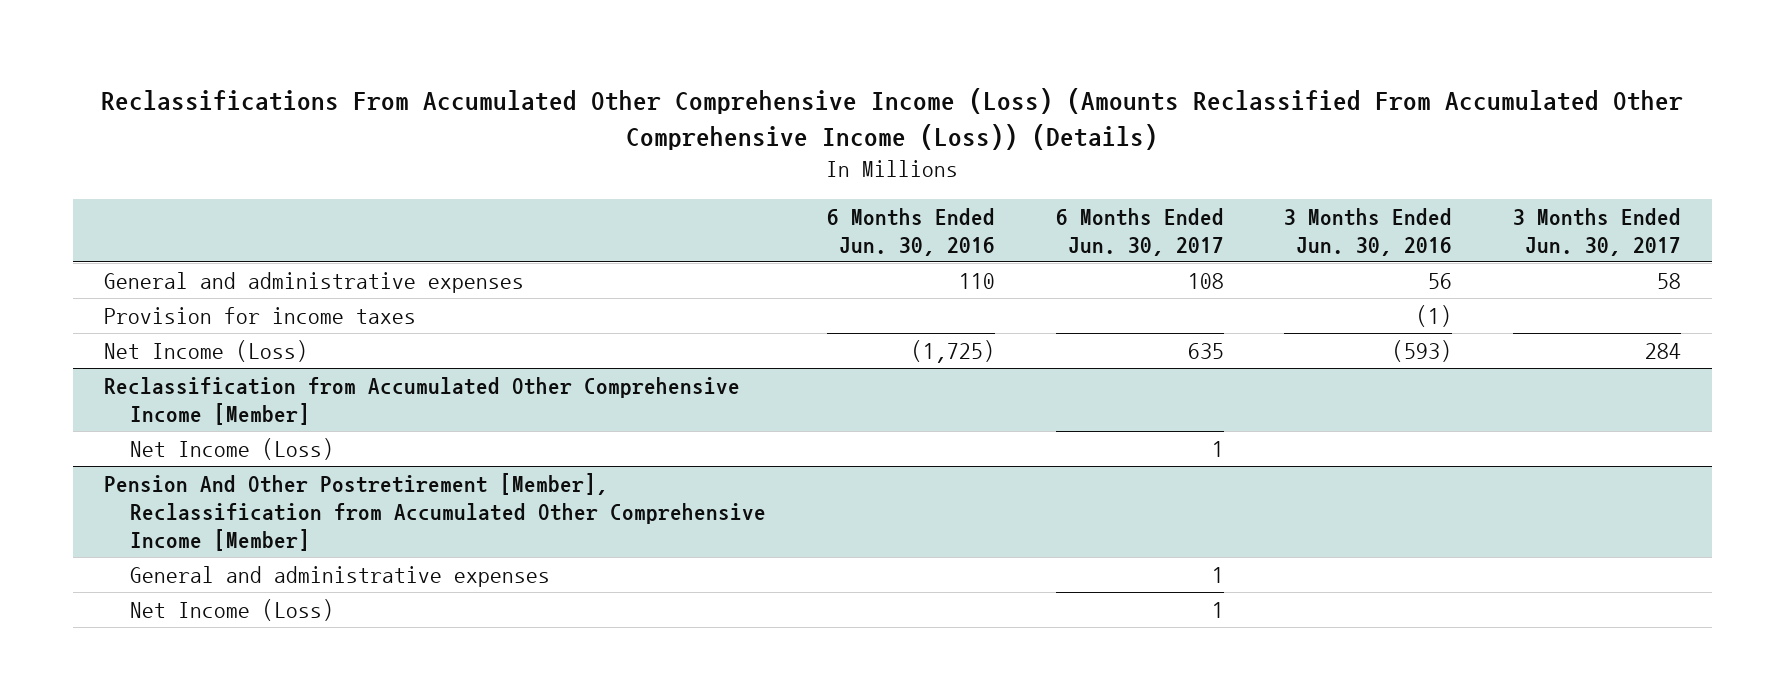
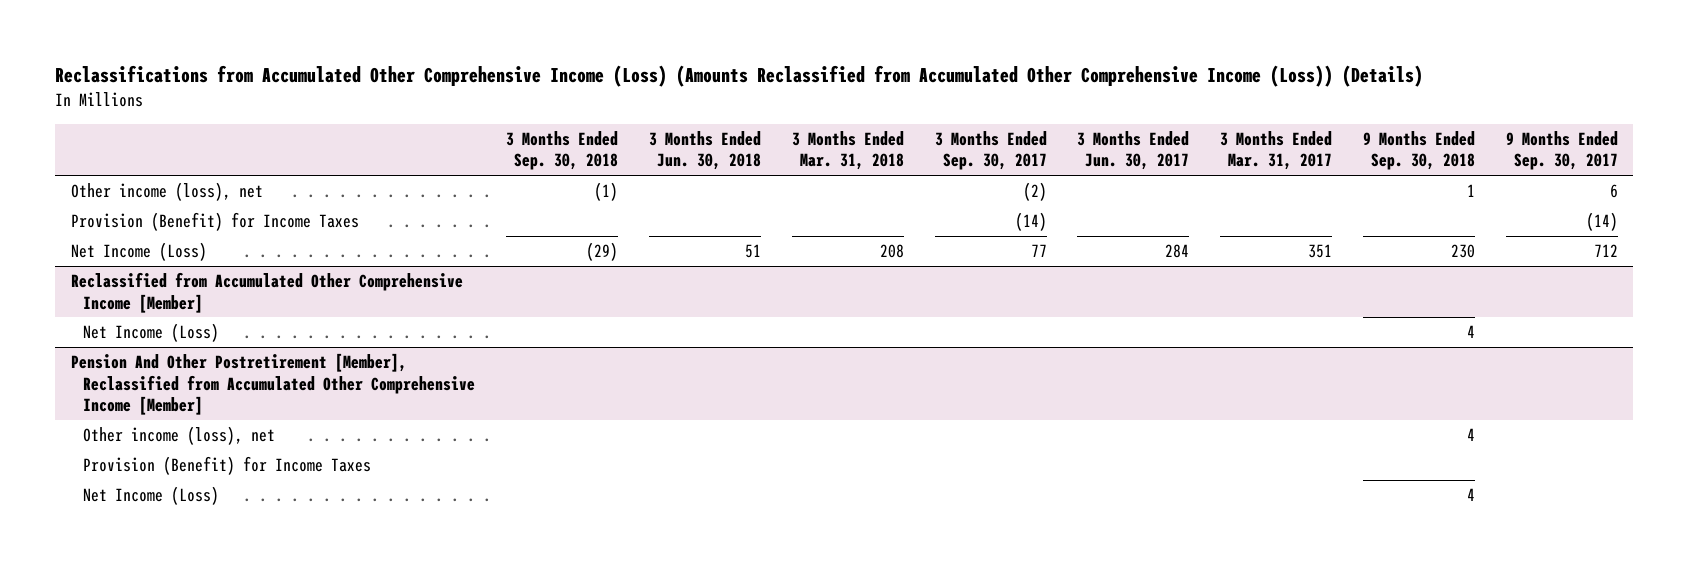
[101,87,1684,150] Reclassifications From Accumulated Other Comprehensive Income (Loss) (Amounts Reclassified From Accumulated Other Comprehensive Income (Loss)) (Details) -> [55,65,1424,88] Reclassifications from Accumulated Other Comprehensive Income (Loss) (Amounts Reclassified from Accumulated Other Comprehensive Income (Loss)) (Details)
[826,207,995,256] 6 Months Ended Jun. 30, 2016 -> none
[1055,207,1224,256] 6 Months Ended Jun. 30, 2017 -> none
[1284,207,1453,256] 3 Months Ended Jun. 30, 2016 -> none
none -> [506,130,619,171] 3 Months Ended Sep. 30, 2018
none -> [648,130,761,171] 3 Months Ended Jun. 30, 2018
none -> [791,130,904,171] 3 Months Ended Mar. 31, 2018
none -> [934,130,1047,171] 3 Months Ended Sep. 30, 2017
none -> [1220,130,1333,171] 3 Months Ended Mar. 31, 2017
none -> [1363,130,1476,171] 9 Months Ended Sep. 30, 2018
none -> [1505,130,1618,171] 9 Months Ended Sep. 30, 2017
[103,271,524,293] General and administrative expenses -> none
none -> [70,182,263,202] Other income (loss), net
[103,306,416,324] Provision for income taxes -> [70,212,359,232] Provision (Benefit) for Income Taxes
[103,376,740,425] Reclassification from Accumulated Other Comprehensive Income [Member] -> [70,272,463,313] Reclassified from Accumulated Other Comprehensive Income [Member]
[129,565,550,587] General and administrative expenses -> none
[103,472,766,552] Pension And Other Postretirement [Member], Reclassification from Accumulated Other Comprehensive Income [Member] -> [70,353,476,416] Pension And Other Postretirement [Member], Reclassified from Accumulated Other Comprehensive Income [Member]
none -> [83,426,276,446] Other income (loss), net
none -> [83,456,372,476] Provision (Benefit) for Income Taxes

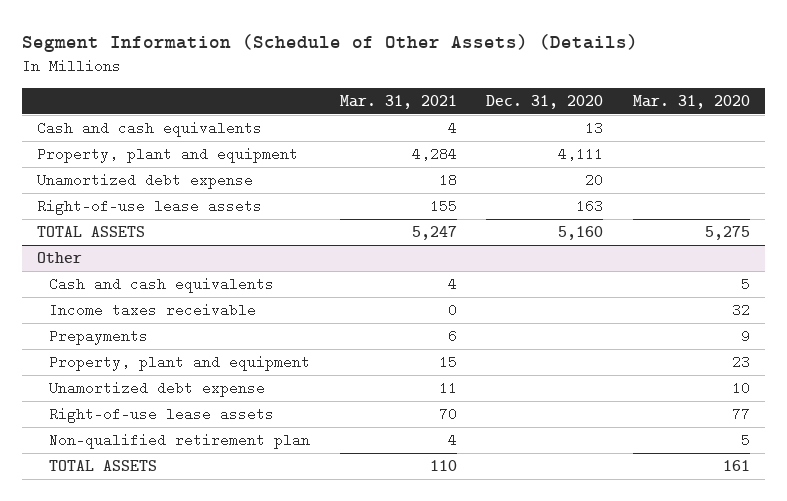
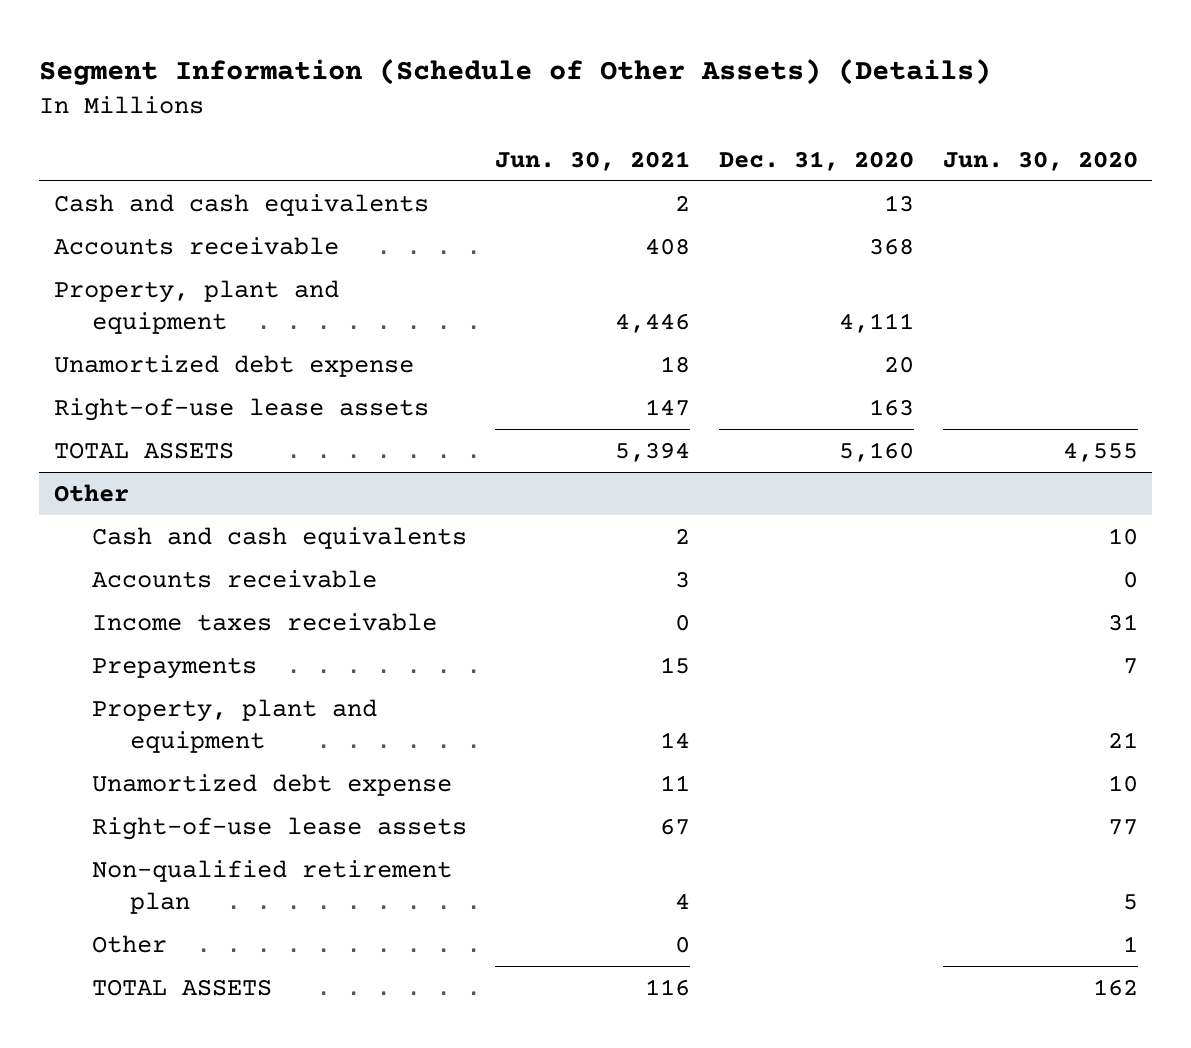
[339,95,457,110] Mar. 31, 2021 -> none
[632,95,750,110] Mar. 31, 2020 -> none
none -> [495,150,691,171] Jun. 30, 2021
none -> [942,150,1138,171] Jun. 30, 2020
none -> [53,236,339,255] Accounts receivable
none -> [91,569,377,588] Accounts receivable
none -> [91,934,167,953] Other

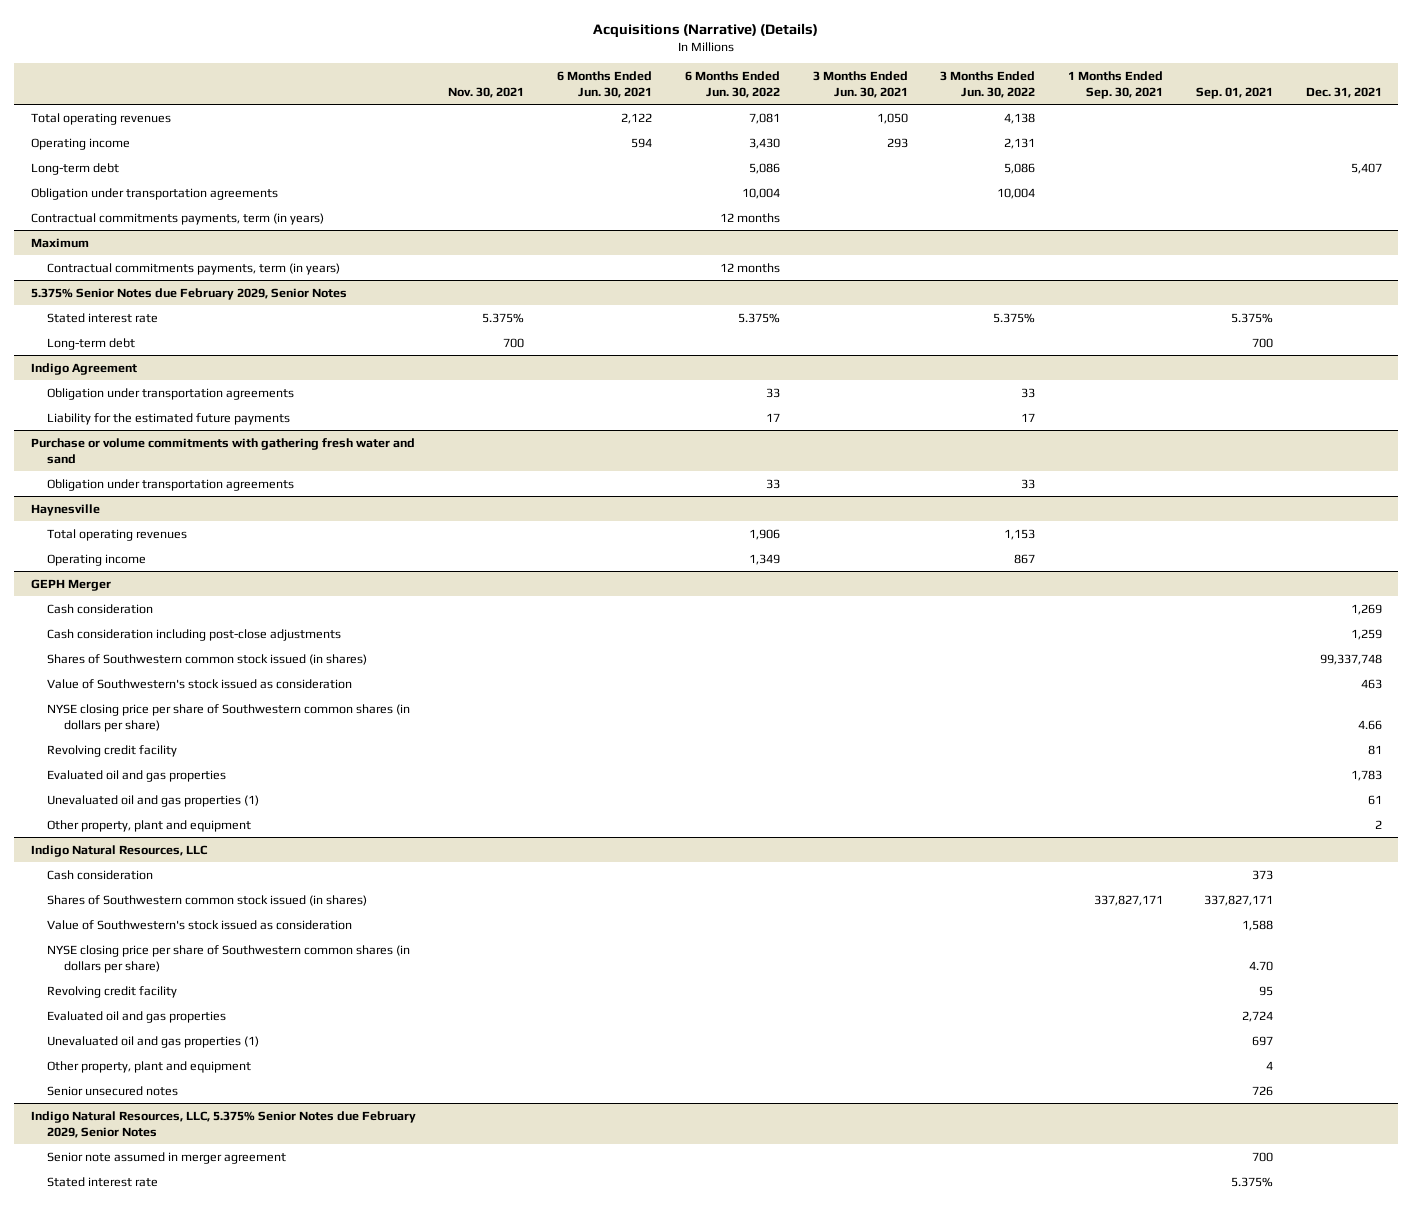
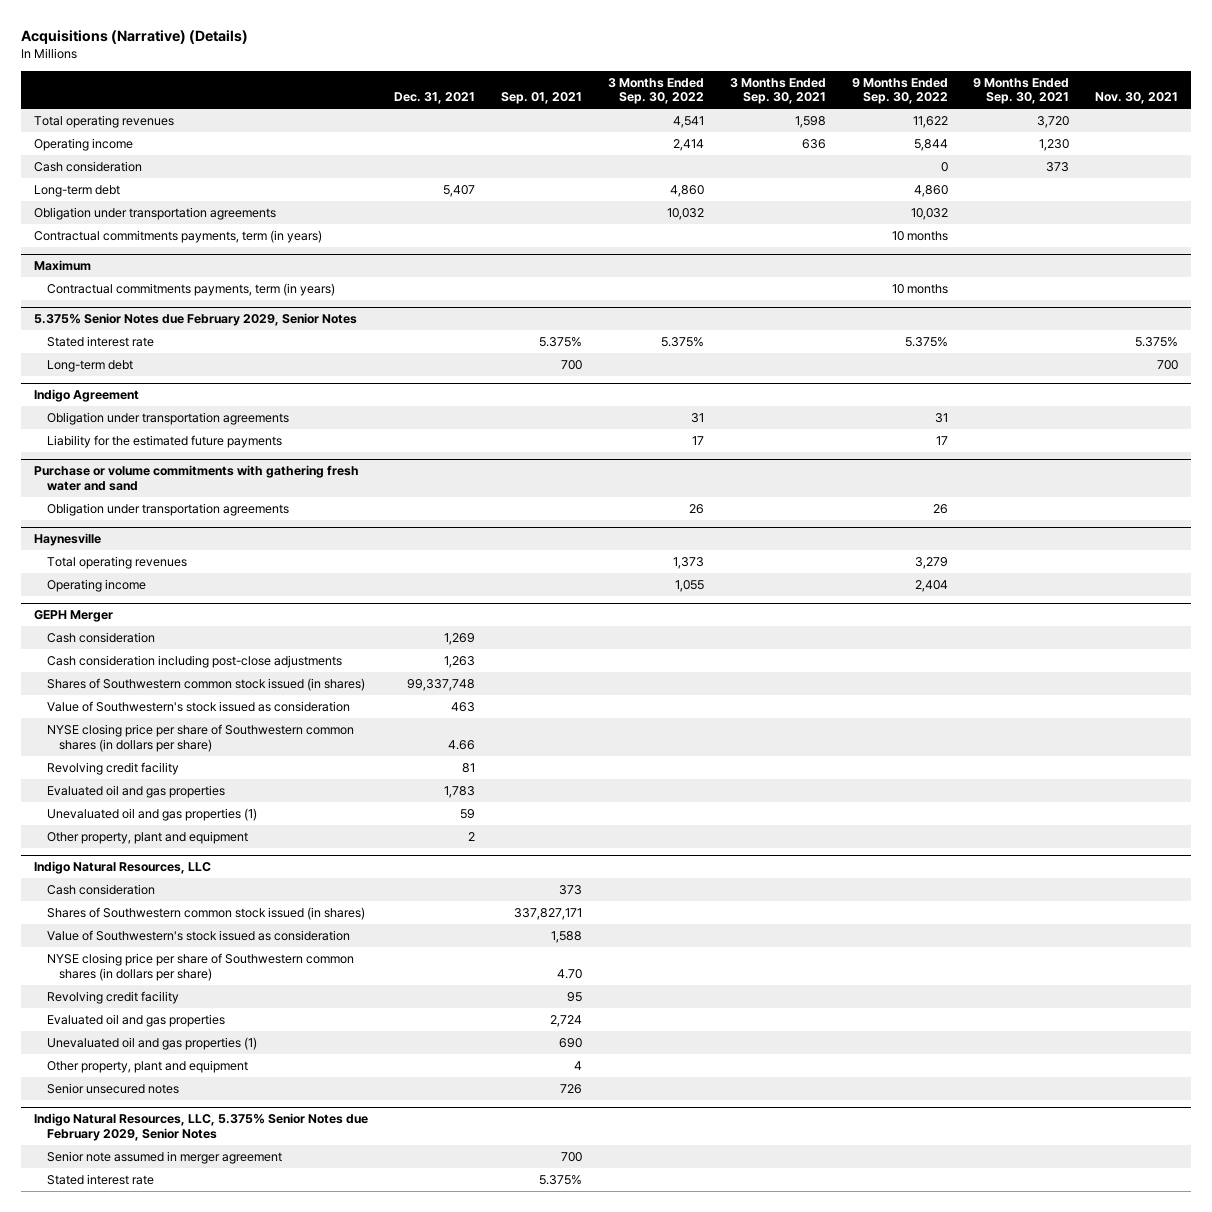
[557,70,653,98] 6 Months Ended Jun. 30, 2021 -> none
[684,70,780,98] 6 Months Ended Jun. 30, 2022 -> none
[812,70,908,98] 3 Months Ended Jun. 30, 2021 -> none
[940,70,1036,98] 3 Months Ended Jun. 30, 2022 -> none
[1068,70,1164,99] 1 Months Ended Sep. 30, 2021 -> none
none -> [607,77,704,105] 3 Months Ended Sep. 30, 2022
none -> [729,77,826,105] 3 Months Ended Sep. 30, 2021
none -> [851,77,948,105] 9 Months Ended Sep. 30, 2022
none -> [973,77,1070,105] 9 Months Ended Sep. 30, 2021
none -> [33,160,142,172] Cash consideration
[1350,628,1382,640] 1,259 -> [443,655,475,668] 1,263
[1367,794,1382,805] 61 -> [459,808,475,819] 59
[1251,1035,1273,1046] 697 -> [558,1037,582,1048] 690

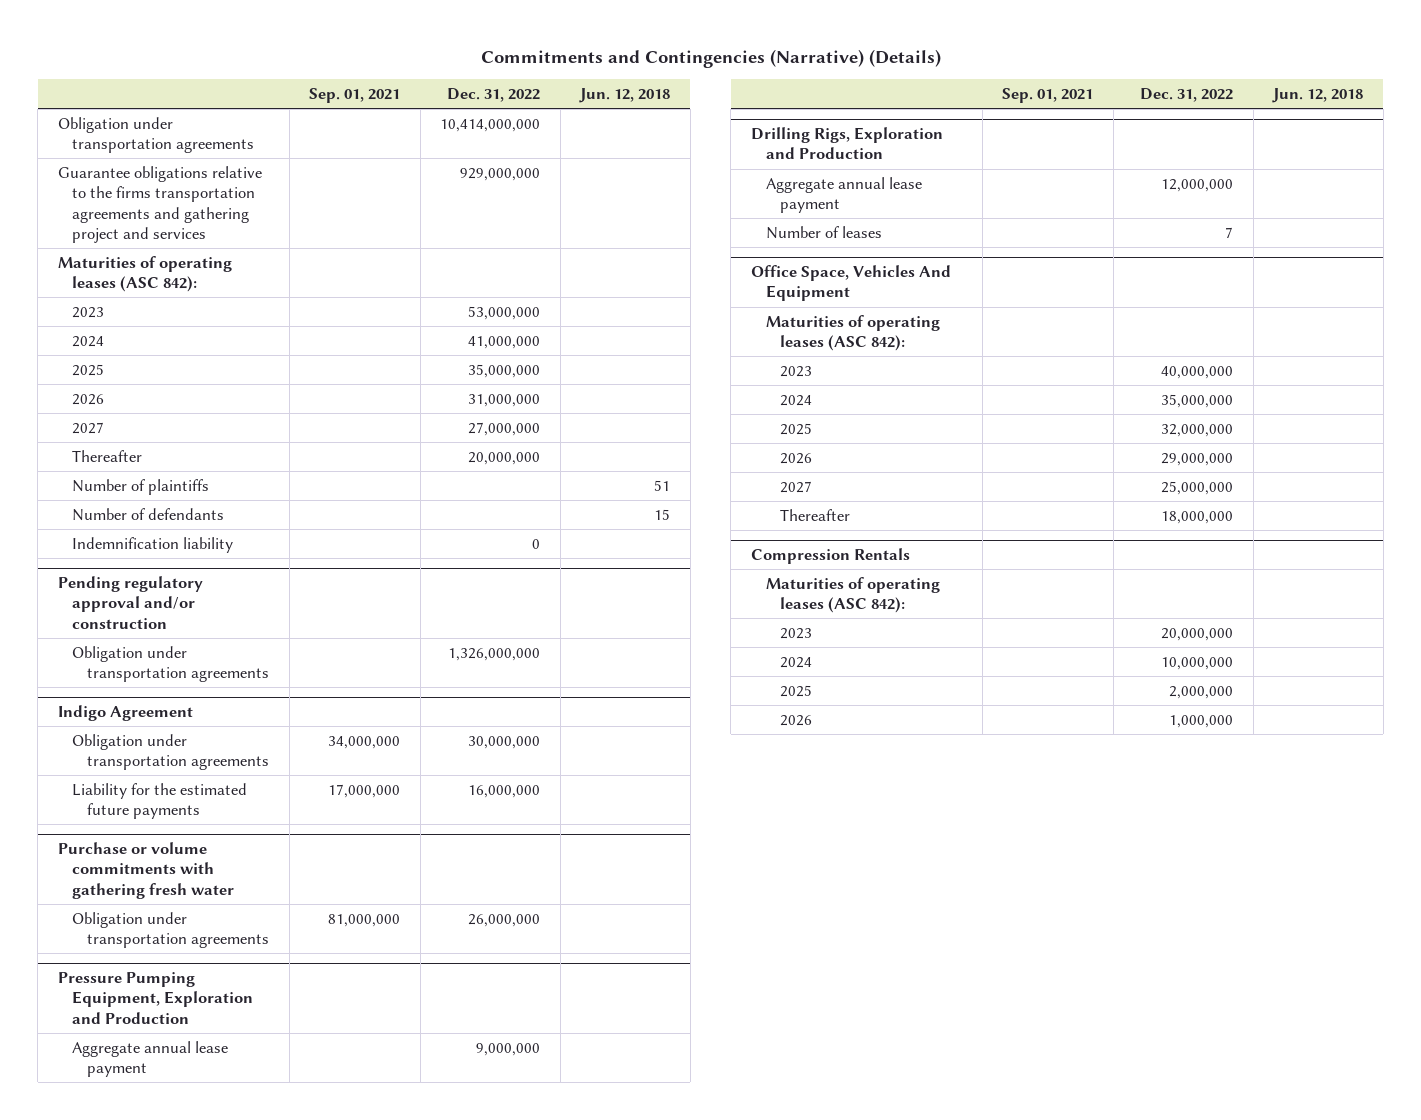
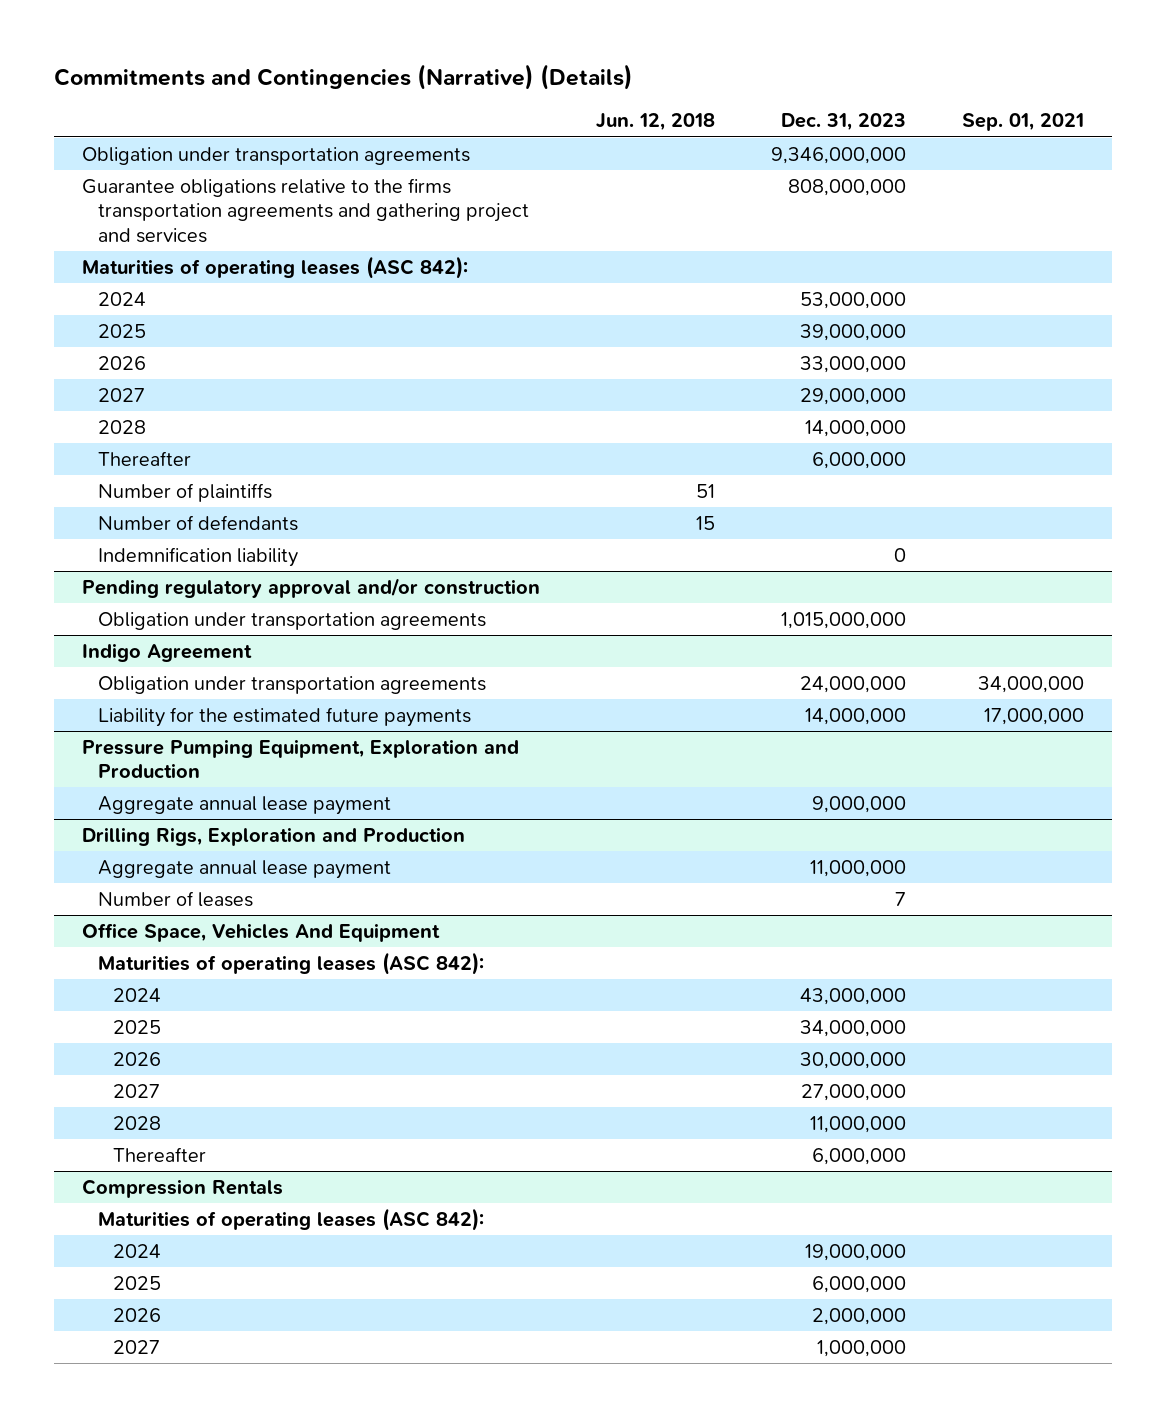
[447,88,541,103] Dec. 31, 2022 -> none
none -> [780,113,906,132] Dec. 31, 2023
[72,306,105,318] 2023 -> none
none -> [97,419,146,434] 2028
[57,841,235,899] Purchase or volume commitments with gathering fresh water -> none
[72,911,270,949] Obligation under transportation agreements -> none
[780,365,813,377] 2023 -> none
none -> [113,1115,162,1130] 2028
[780,627,813,639] 2023 -> none
none -> [113,1339,161,1354] 2027

